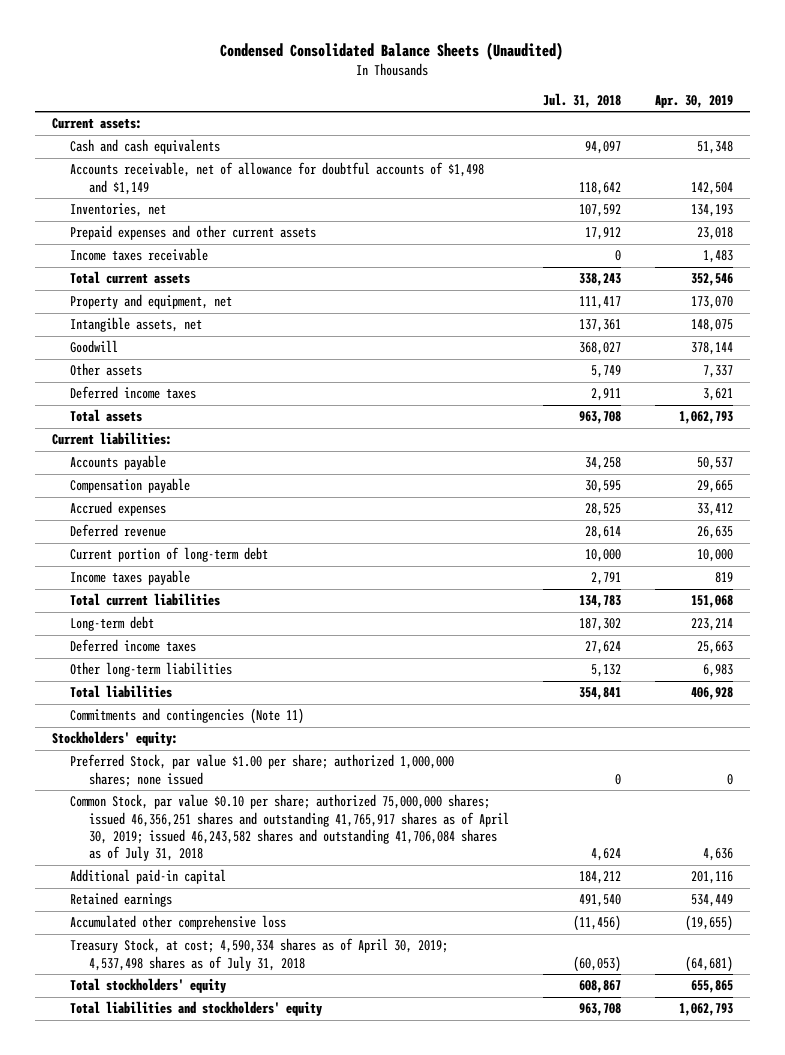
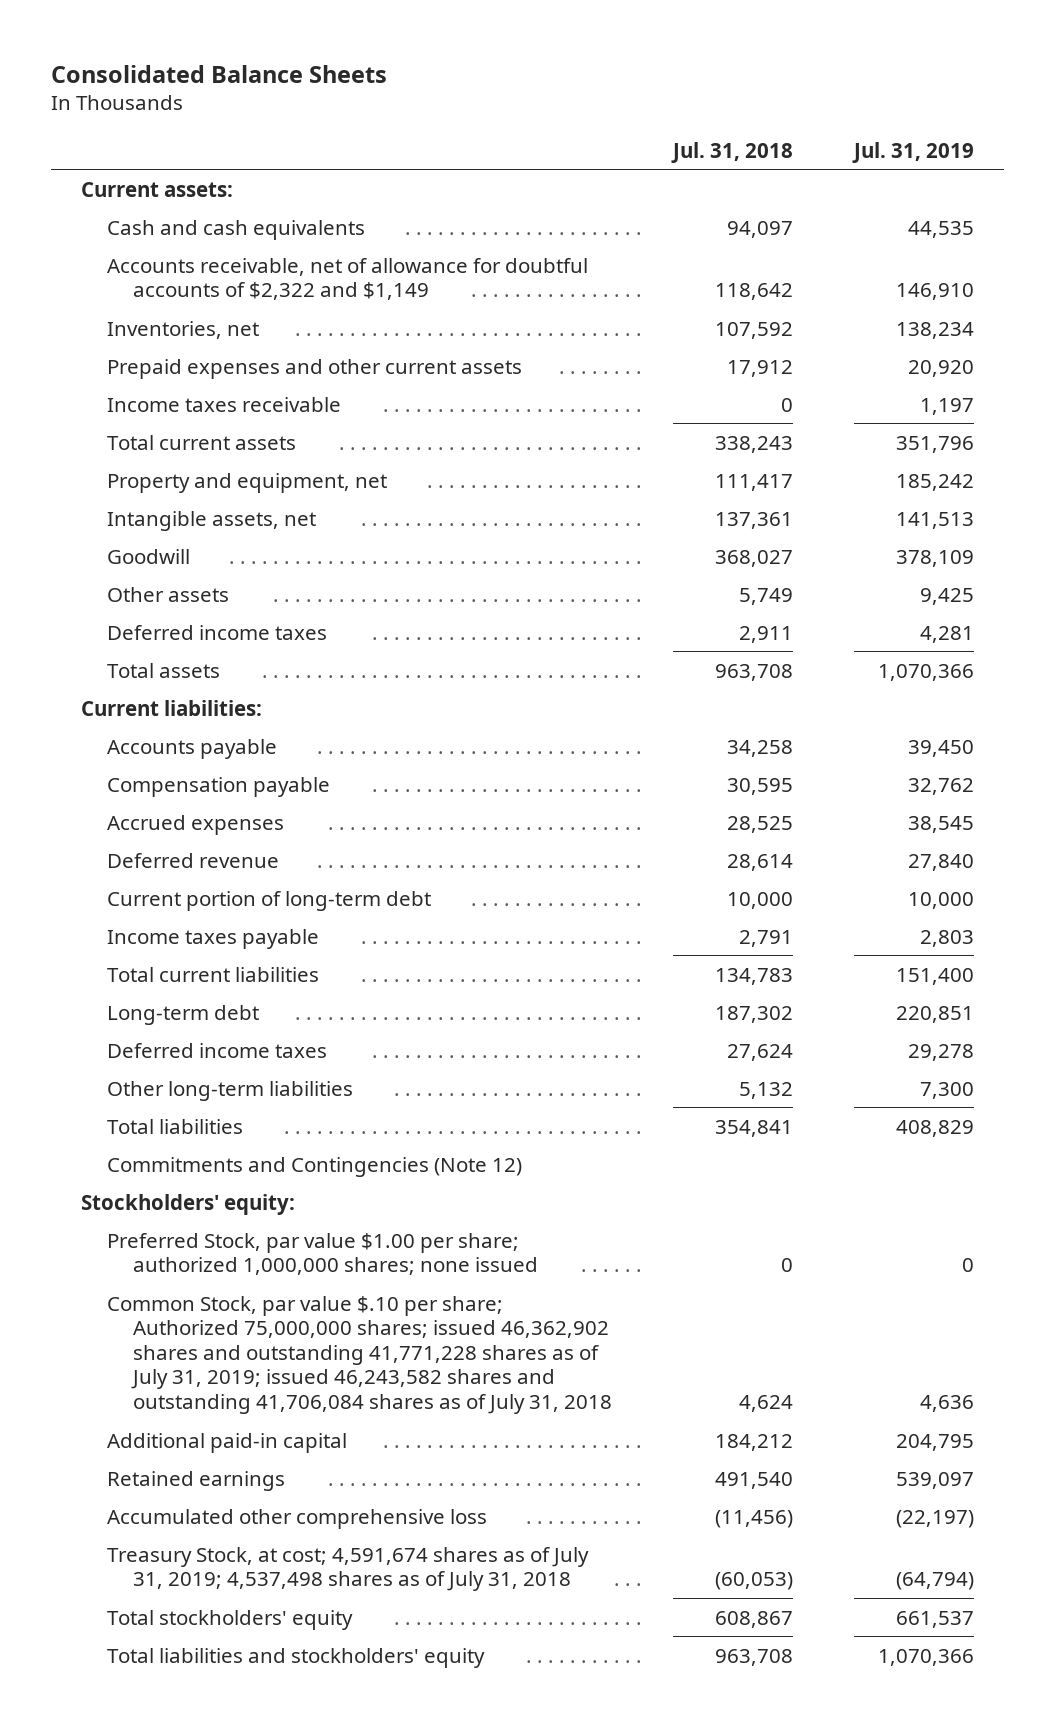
[220,42,564,61] Condensed Consolidated Balance Sheets (Unaudited) -> [50,64,387,83] Consolidated Balance Sheets
[654,94,733,108] Apr. 30, 2019 -> none
none -> [851,141,974,163] Jul. 31, 2019
[70,162,485,195] Accounts receivable, net of allowance for doubtful accounts of $1,498 and $1,149 -> [106,257,588,301] Accounts receivable, net of allowance for doubtful accounts of $2,322 and $1,149
[70,708,305,725] Commitments and contingencies (Note 11) -> [106,1156,522,1177] Commitments and Contingencies (Note 12)
[70,794,509,862] Common Stock, par value $0.10 per share; authorized 75,000,000 shares; issued 46,356,251 shares and outstanding 41,765,917 shares as of April 30, 2019; issued 46,243,582 shares and outstanding 41,706,084 shares as of July 31, 2018 -> [106,1295,612,1414] Common Stock, par value $.10 per share; Authorized 75,000,000 shares; issued 46,362,902 shares and outstanding 41,771,228 shares as of July 31, 2019; issued 46,243,582 shares and outstanding 41,706,084 shares as of July 31, 2018
[70,938,449,971] Treasury Stock, at cost; 4,590,334 shares as of April 30, 2019; 4,537,498 shares as of July 31, 2018 -> [106,1546,589,1592] Treasury Stock, at cost; 4,591,674 shares as of July 31, 2019; 4,537,498 shares as of July 31, 2018

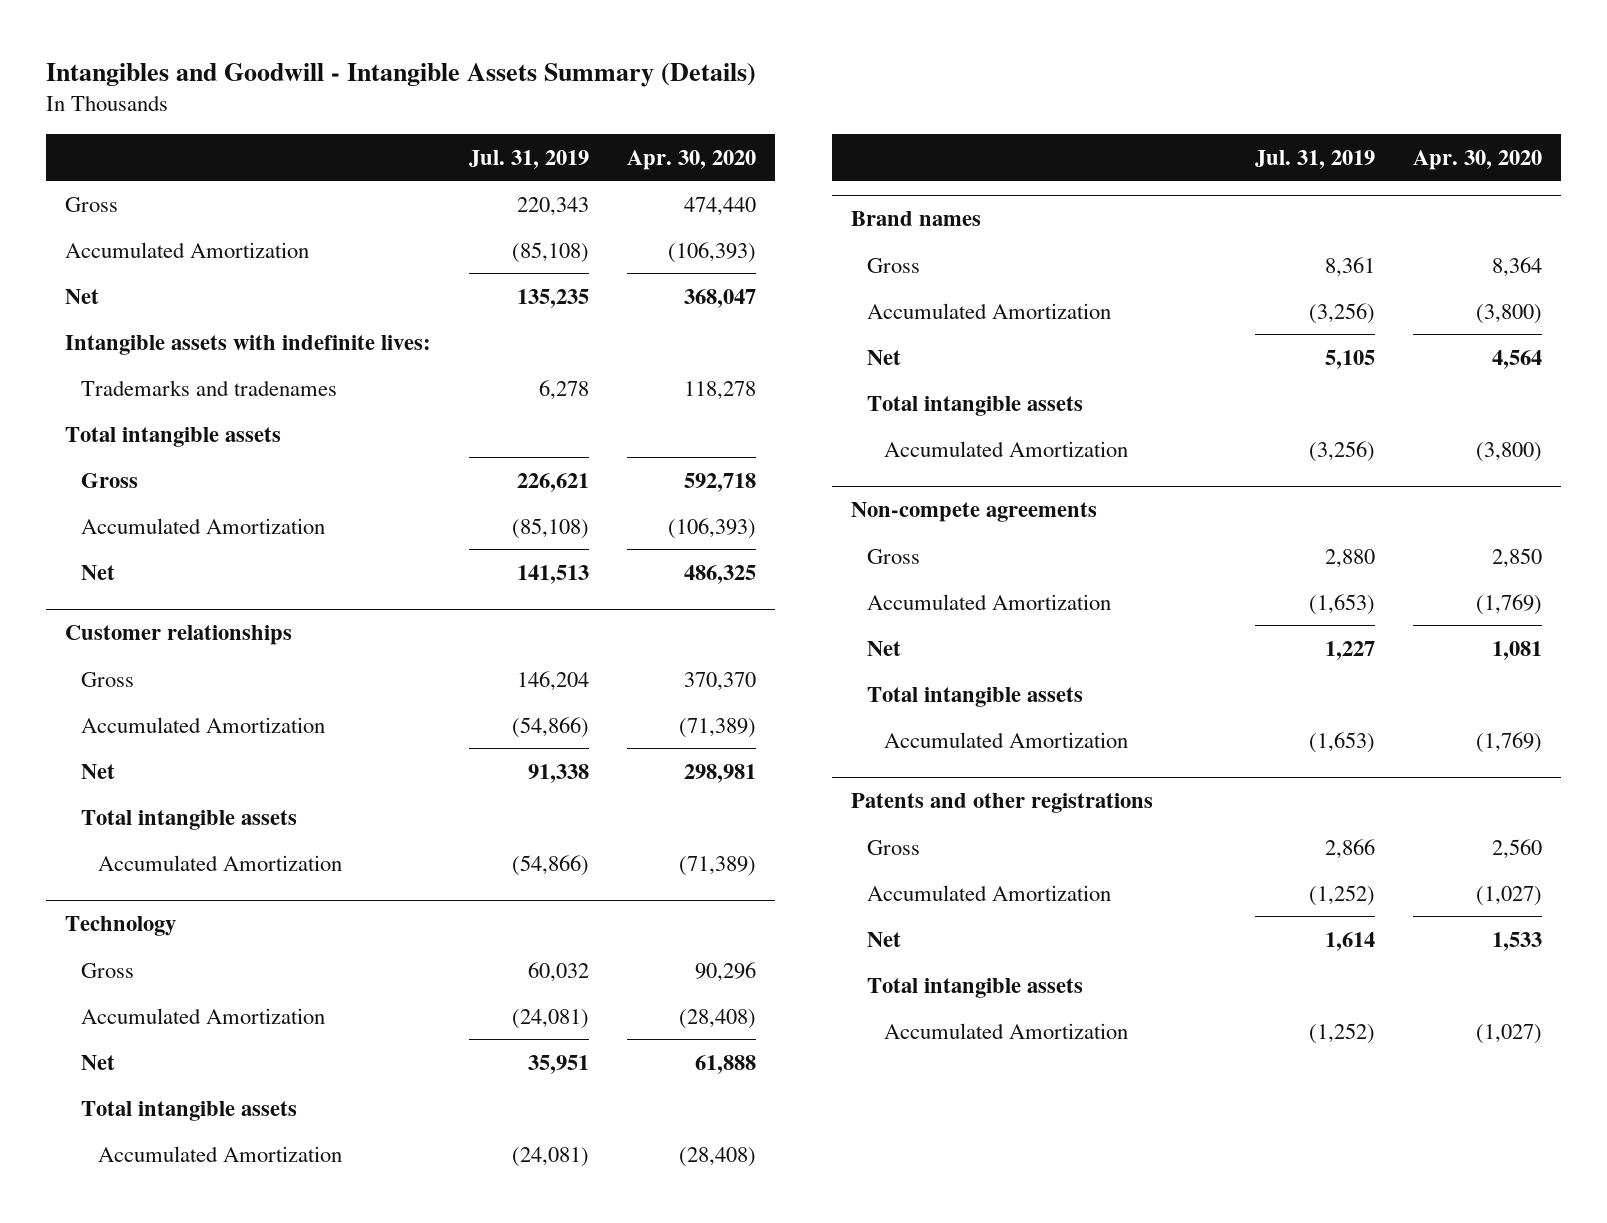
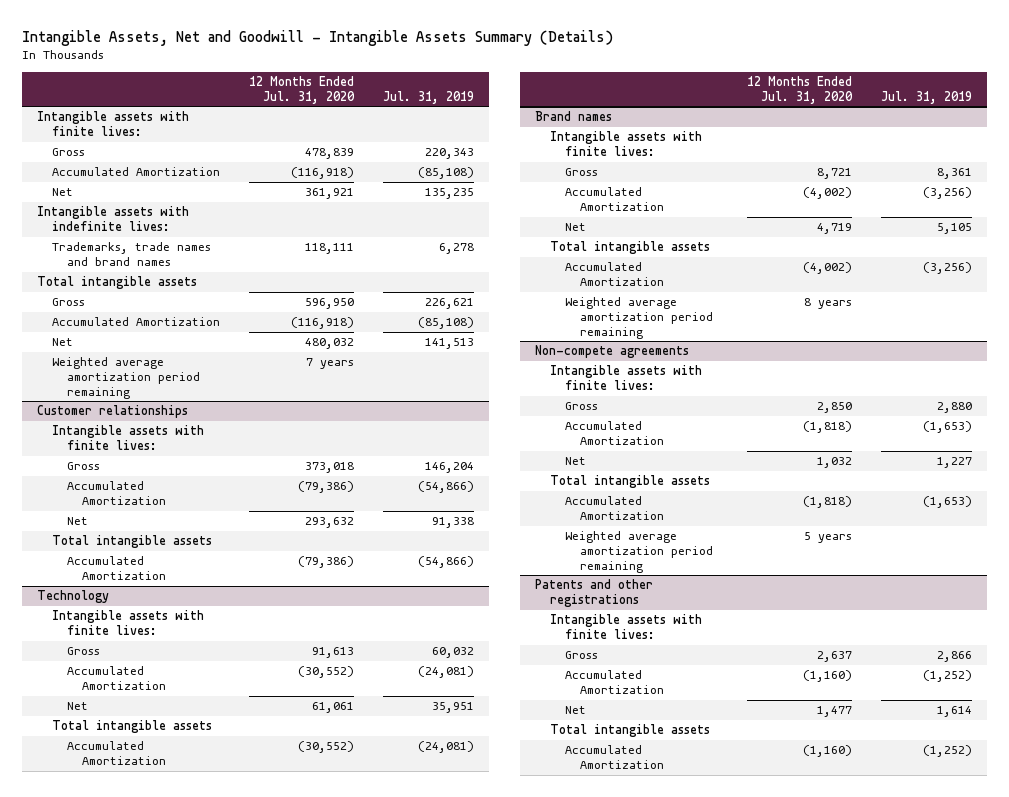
[45,62,756,87] Intangibles and Goodwill - Intangible Assets Summary (Details) -> [22,29,614,46] Intangible Assets, Net and Goodwill - Intangible Assets Summary (Details)
[626,149,756,170] Apr. 30, 2020 -> none
none -> [248,75,355,104] 12 Months Ended Jul. 31, 2020
none -> [36,111,189,137] Intangible assets with finite lives:
[81,379,338,396] Trademarks and tradenames -> [51,242,211,267] Trademarks, trade names and brand names
none -> [51,357,200,399] Weighted average amortization period remaining
none -> [51,425,204,451] Intangible assets with finite lives:
none -> [51,610,204,636] Intangible assets with finite lives:
none -> [549,131,702,157] Intangible assets with finite lives:
none -> [565,297,714,339] Weighted average amortization period remaining
none -> [549,365,702,391] Intangible assets with finite lives:
none -> [565,531,714,573] Weighted average amortization period remaining
none -> [549,614,702,640] Intangible assets with finite lives:

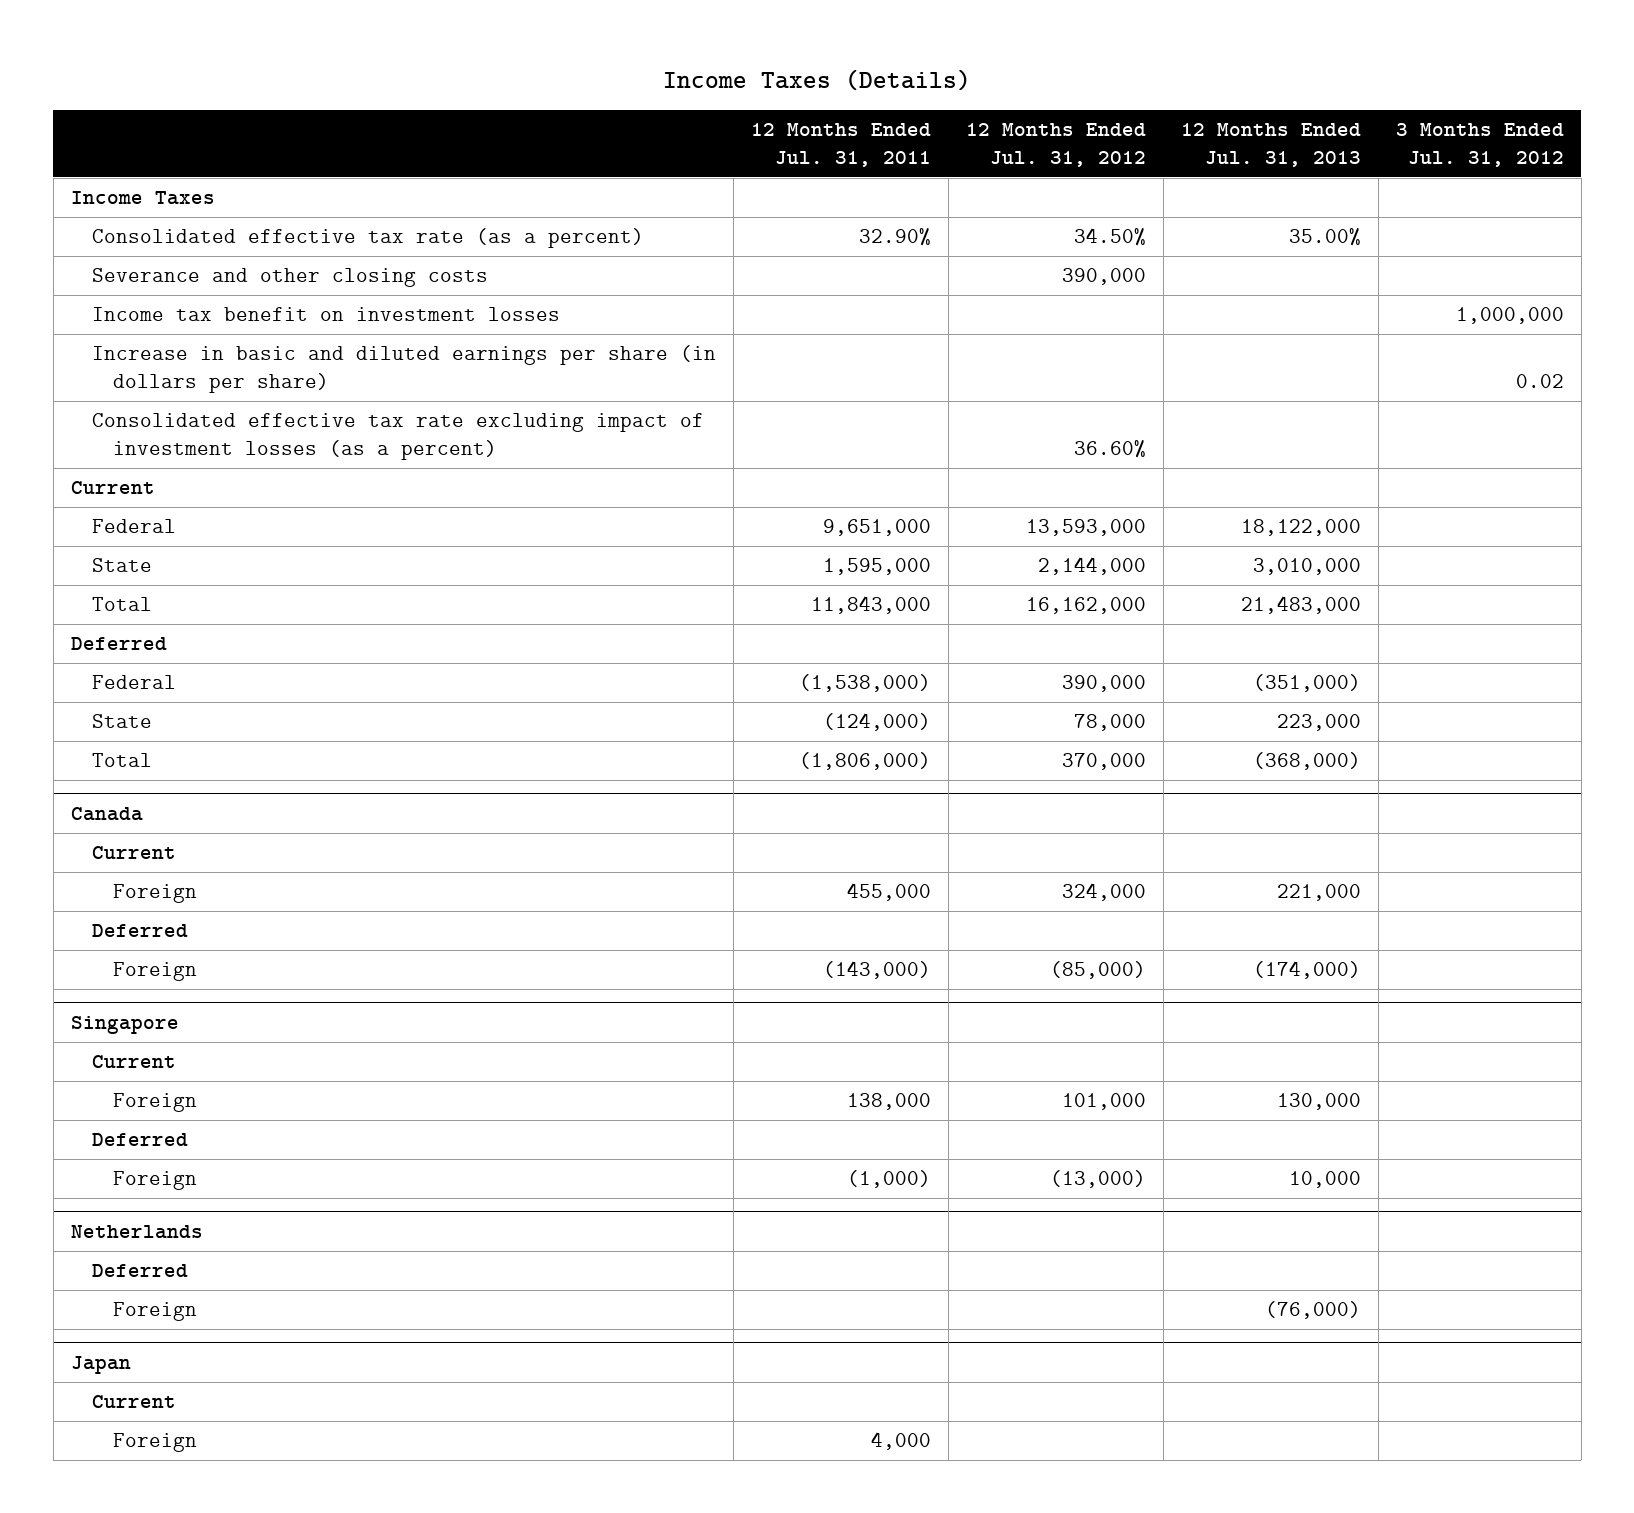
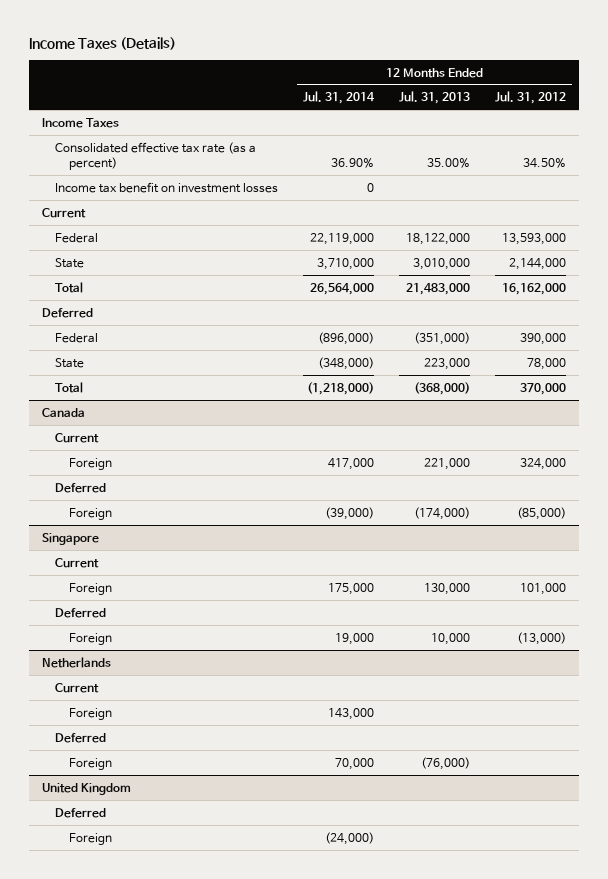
[750,123,931,167] 12 Months Ended Jul. 31, 2011 -> none
[1395,123,1564,167] 3 Months Ended Jul. 31, 2012 -> none
none -> [303,91,376,105] Jul. 31, 2014
[91,268,488,288] Severance and other closing costs -> none
[91,345,716,393] Increase in basic and diluted earnings per share (in dollars per share) -> none
[91,413,704,460] Consolidated effective tax rate excluding impact of investment losses (as a percent) -> none
none -> [55,682,100,693] Current
none -> [69,707,113,720] Foreign
[70,1356,131,1375] Japan -> none
[91,1395,176,1409] Current -> none
none -> [41,782,131,795] United Kingdom
none -> [55,807,107,818] Deferred

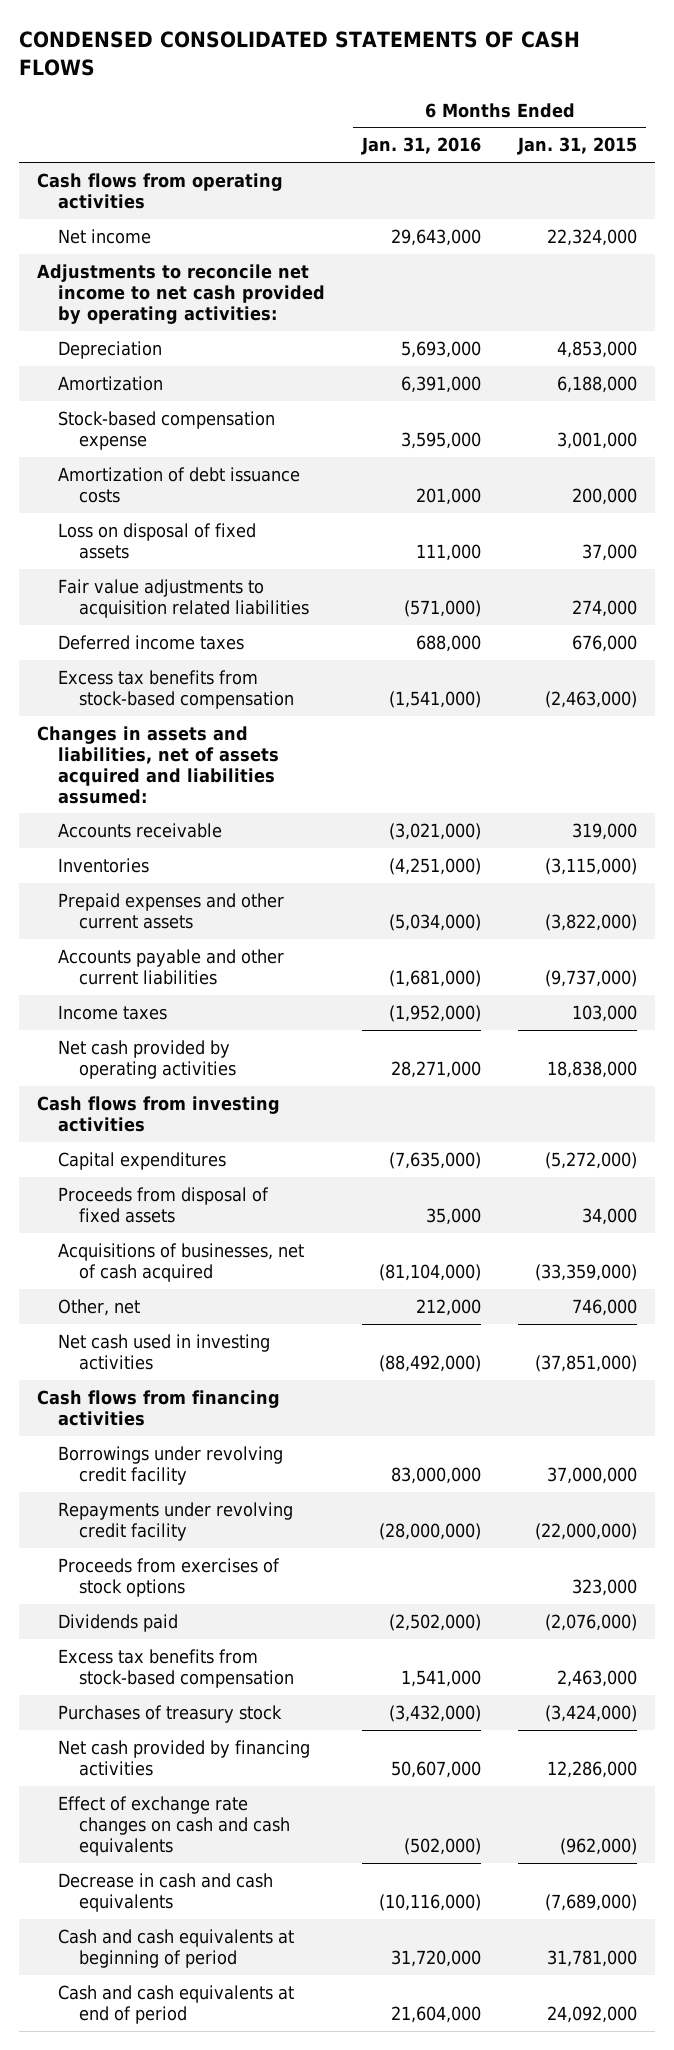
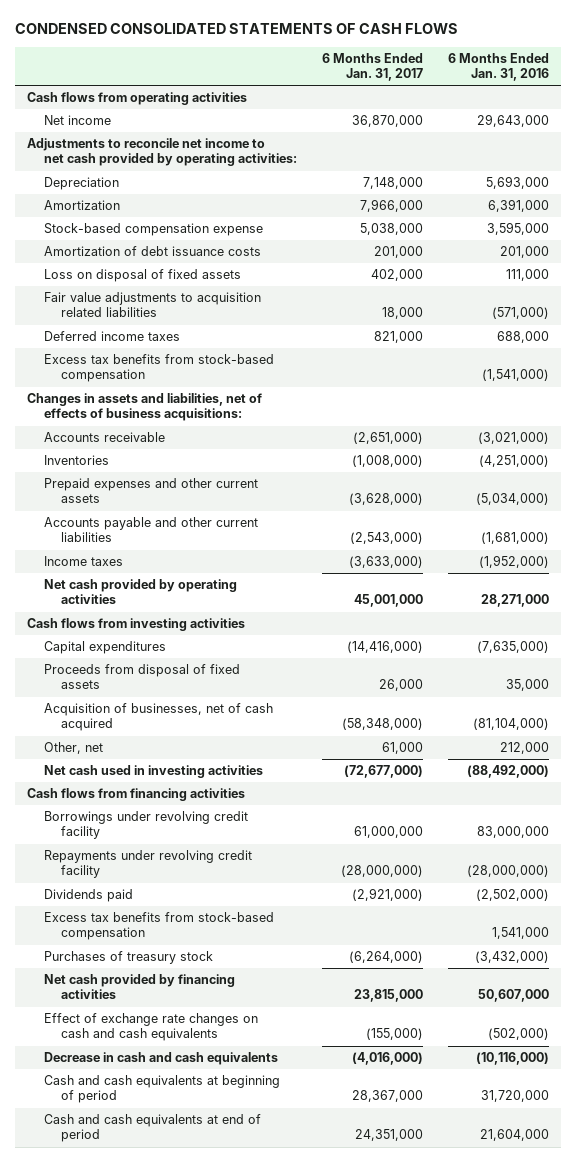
[517,137,638,156] Jan. 31, 2015 -> none
none -> [322,52,424,82] 6 Months Ended Jan. 31, 2017
[37,725,280,804] Changes in assets and liabilities, net of assets acquired and liabilities assumed: -> [27,393,263,422] Changes in assets and liabilities, net of effects of business acquisitions:
[58,1242,305,1282] Acquisitions of businesses, net of cash acquired -> [44,703,274,732] Acquisition of businesses, net of cash acquired
[58,1557,281,1597] Proceeds from exercises of stock options -> none

